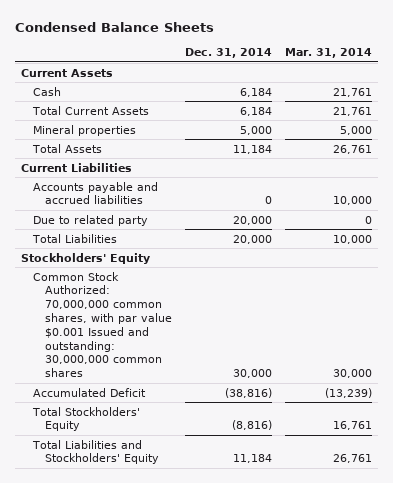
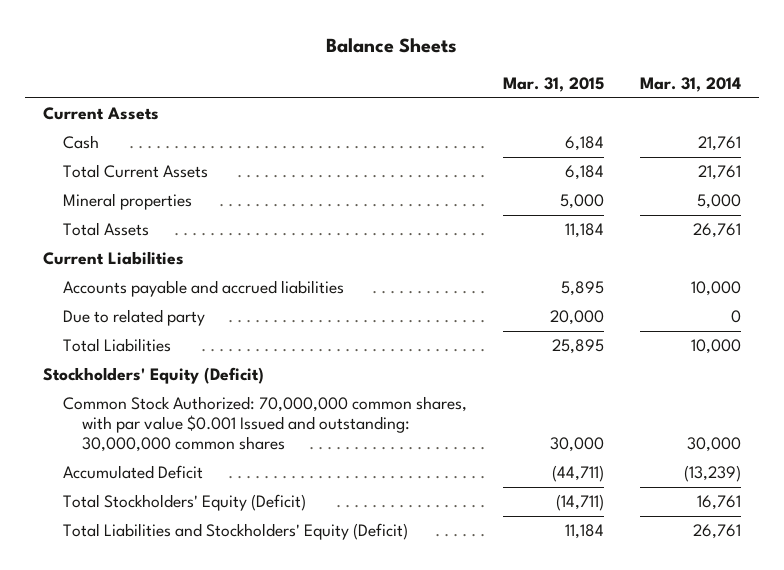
[14,21,214,32] Condensed Balance Sheets -> [326,37,458,53] Balance Sheets
[184,48,272,59] Dec. 31, 2014 -> none
none -> [503,76,605,92] Mar. 31, 2015
[21,252,151,264] Stockholders' Equity -> [43,366,265,384] Stockholders' Equity (Deficit)
[31,406,140,432] Total Stockholders' Equity -> [62,493,306,511] Total Stockholders' Equity (Deficit)
[31,439,159,465] Total Liabilities and Stockholders' Equity -> [62,522,408,540] Total Liabilities and Stockholders' Equity (Deficit)

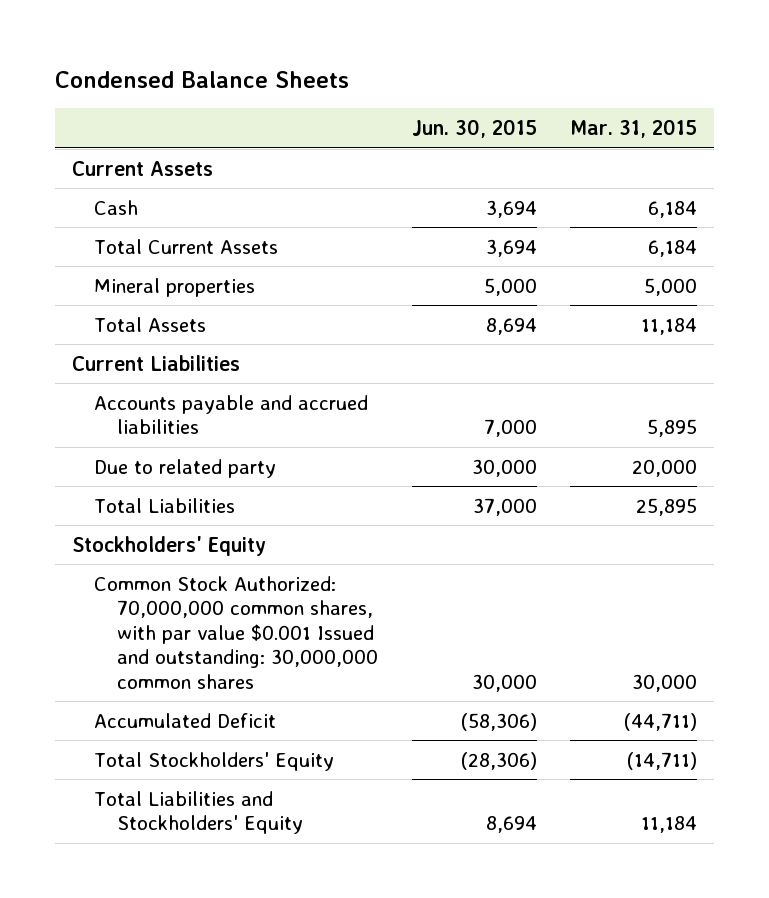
[326,37,458,53] Balance Sheets -> [55,70,350,88] Condensed Balance Sheets
[640,76,742,92] Mar. 31, 2014 -> none
none -> [411,119,537,139] Jun. 30, 2015
[43,366,265,384] Stockholders' Equity (Deficit) -> [72,535,267,556] Stockholders' Equity
[62,493,306,511] Total Stockholders' Equity (Deficit) -> [94,751,335,771] Total Stockholders' Equity
[62,522,408,540] Total Liabilities and Stockholders' Equity (Deficit) -> [94,790,303,835] Total Liabilities and Stockholders' Equity

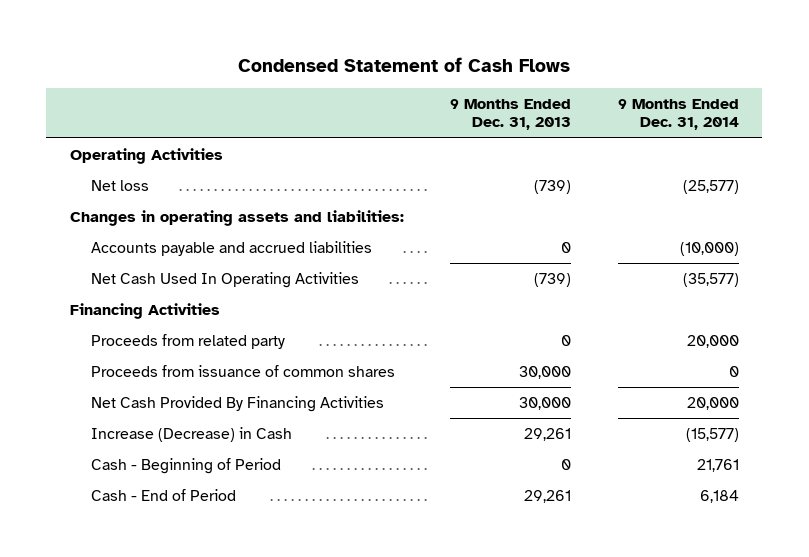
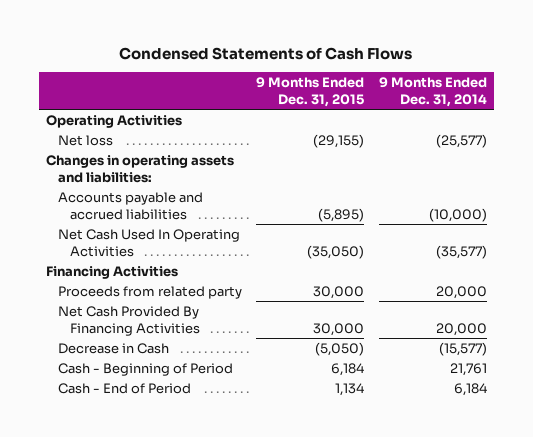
[238,56,571,72] Condensed Statement of Cash Flows -> [119,47,413,61] Condensed Statements of Cash Flows
[450,98,572,131] 9 Months Ended Dec. 31, 2013 -> none
none -> [256,76,365,107] 9 Months Ended Dec. 31, 2015
[91,365,396,378] Proceeds from issuance of common shares -> none
[91,427,293,443] Increase (Decrease) in Cash -> [58,342,170,354] Decrease in Cash

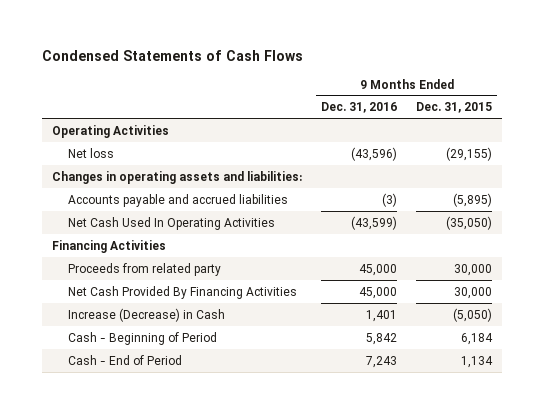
[378,76,487,107] 9 Months Ended Dec. 31, 2014 -> none
none -> [320,102,397,114] Dec. 31, 2016
[58,342,170,354] Decrease in Cash -> [68,307,226,322] Increase (Decrease) in Cash

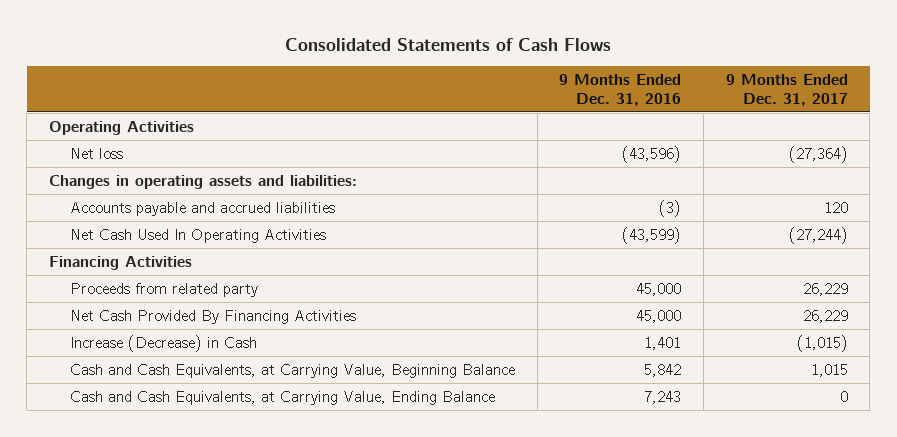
[42,50,304,62] Condensed Statements of Cash Flows -> [285,37,612,51] Consolidated Statements of Cash Flows
[416,102,493,114] Dec. 31, 2015 -> none
none -> [725,73,848,106] 9 Months Ended Dec. 31, 2017
[68,331,218,345] Cash - Beginning of Period -> [69,363,515,378] Cash and Cash Equivalents, at Carrying Value, Beginning Balance
[68,354,183,365] Cash - End of Period -> [69,390,495,405] Cash and Cash Equivalents, at Carrying Value, Ending Balance

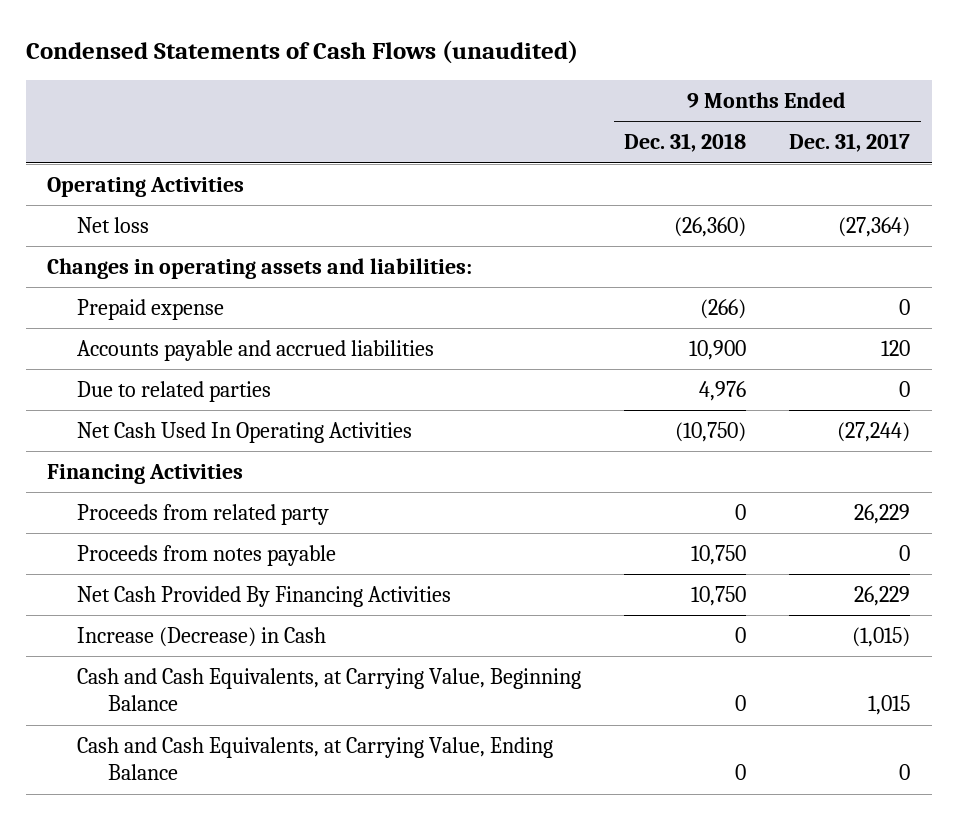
[285,37,612,51] Consolidated Statements of Cash Flows -> [25,39,578,64] Condensed Statements of Cash Flows (unaudited)
[559,73,682,106] 9 Months Ended Dec. 31, 2016 -> none
none -> [624,133,747,153] Dec. 31, 2018
none -> [77,298,225,320] Prepaid expense
none -> [77,380,272,402] Due to related parties
none -> [77,544,337,566] Proceeds from notes payable

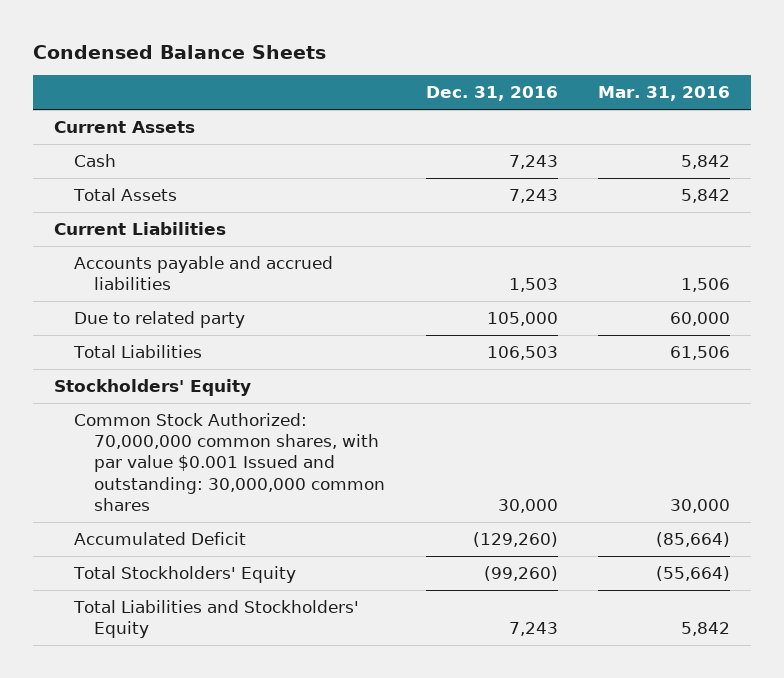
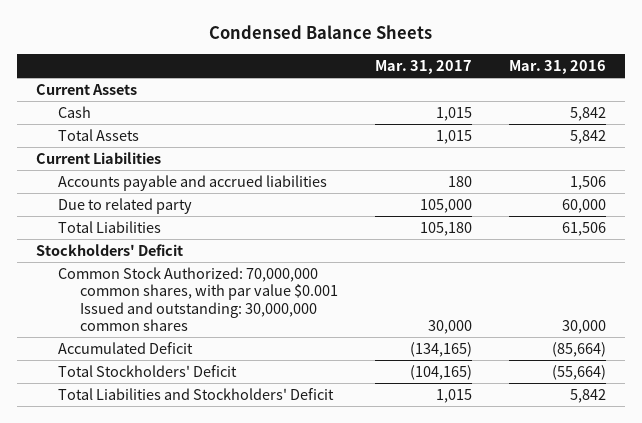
[425,86,558,102] Dec. 31, 2016 -> none
none -> [375,59,473,74] Mar. 31, 2017
[53,378,251,396] Stockholders' Equity -> [35,243,183,256] Stockholders' Deficit
[72,565,296,583] Total Stockholders' Equity -> [57,364,237,377] Total Stockholders' Deficit
[72,599,359,639] Total Liabilities and Stockholders' Equity -> [57,387,334,400] Total Liabilities and Stockholders' Deficit

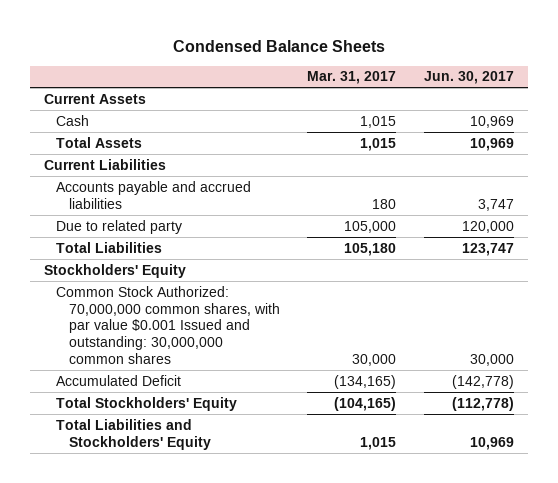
[509,59,607,74] Mar. 31, 2016 -> none
none -> [423,71,514,85] Jun. 30, 2017
[35,243,183,256] Stockholders' Deficit -> [44,263,187,278] Stockholders' Equity
[57,364,237,377] Total Stockholders' Deficit -> [56,396,238,411] Total Stockholders' Equity
[57,387,334,400] Total Liabilities and Stockholders' Deficit -> [56,418,211,450] Total Liabilities and Stockholders' Equity

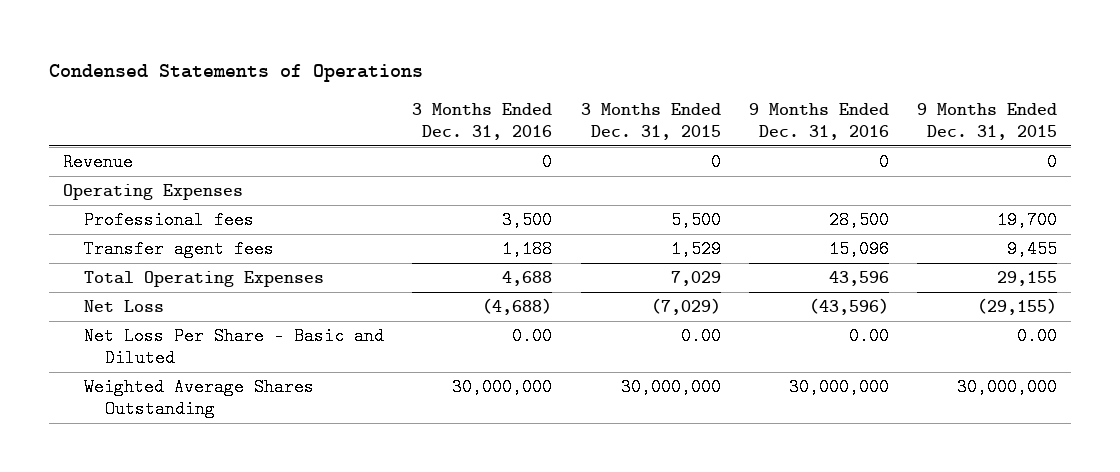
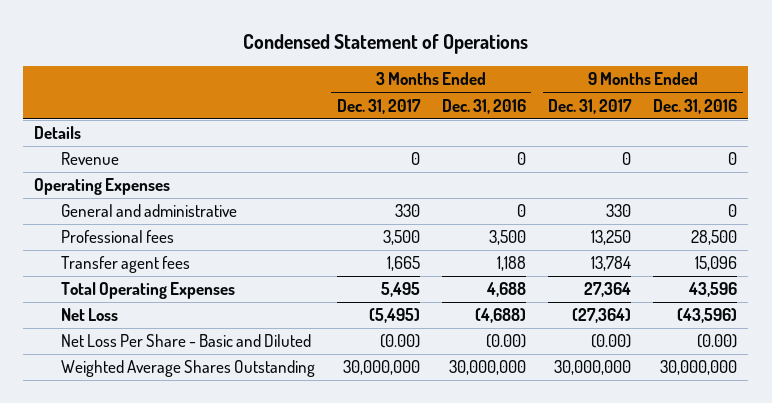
[48,63,423,82] Condensed Statements of Operations -> [242,34,528,55] Condensed Statement of Operations
[580,103,721,140] 3 Months Ended Dec. 31, 2015 -> none
[917,103,1058,140] 9 Months Ended Dec. 31, 2015 -> none
none -> [336,98,421,114] Dec. 31, 2017
none -> [548,98,633,114] Dec. 31, 2017
none -> [34,126,82,140] Details
none -> [60,204,237,218] General and administrative
[512,327,553,346] 0.00 -> [485,334,526,349] (0.00)
[848,327,889,346] 0.00 -> [697,334,738,349] (0.00)

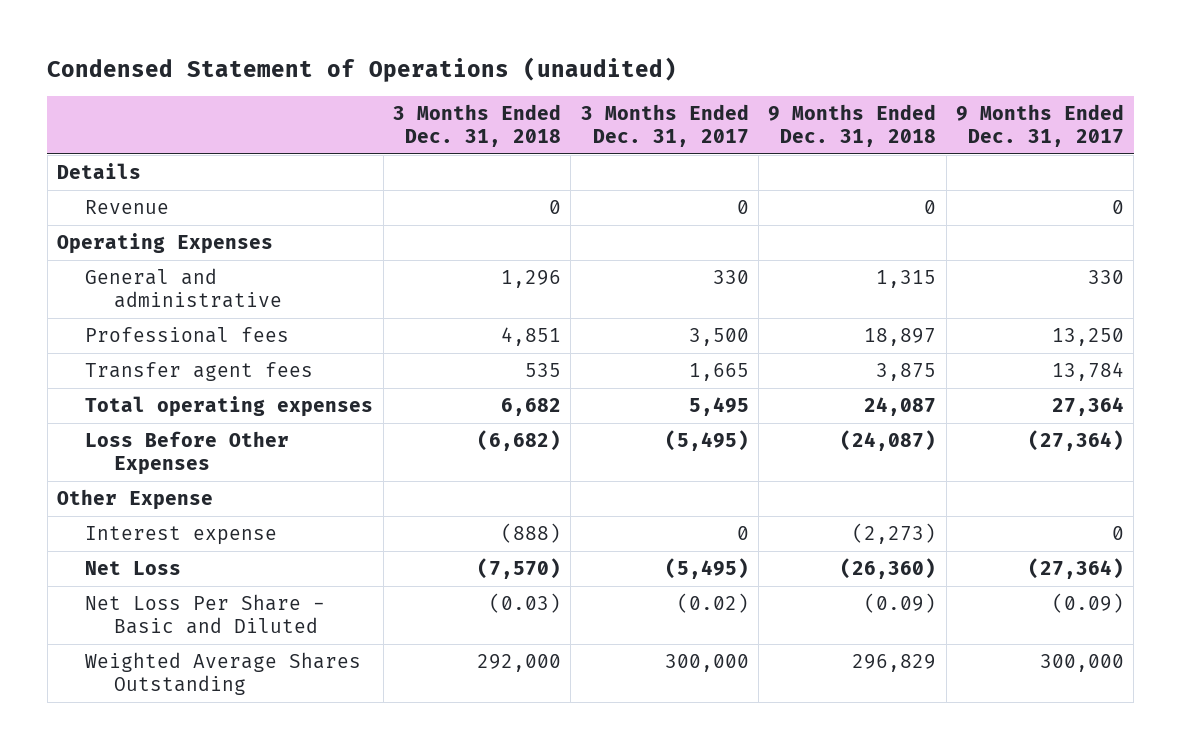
[242,34,528,55] Condensed Statement of Operations -> [47,56,678,82] Condensed Statement of Operations (unaudited)
[441,98,526,114] Dec. 31, 2016 -> none
[653,98,738,114] Dec. 31, 2016 -> none
none -> [393,104,562,147] 3 Months Ended Dec. 31, 2018
none -> [768,104,937,147] 9 Months Ended Dec. 31, 2018
[60,282,235,300] Total Operating Expenses -> [85,396,374,418] Total operating expenses
none -> [85,431,290,475] Loss Before Other Expenses
none -> [57,489,214,511] Other Expense
none -> [85,526,278,546] Interest expense
[379,334,420,349] (0.00) -> [676,593,749,614] (0.02)
[591,334,632,349] (0.00) -> [1051,593,1124,614] (0.09)
[342,360,420,376] 30,000,000 -> [664,654,749,673] 300,000
[554,360,632,376] 30,000,000 -> [1039,654,1124,673] 300,000

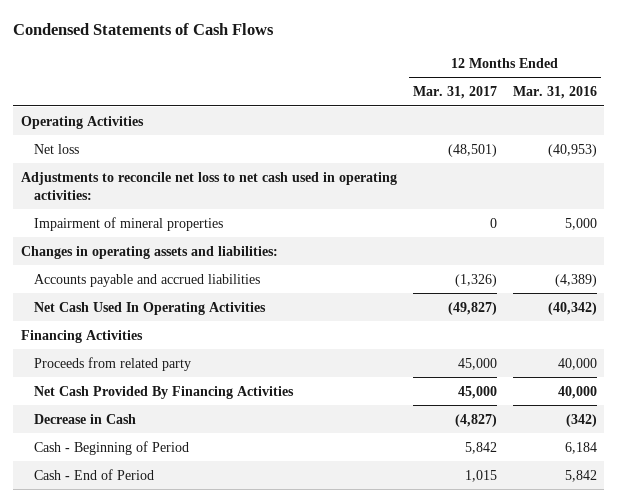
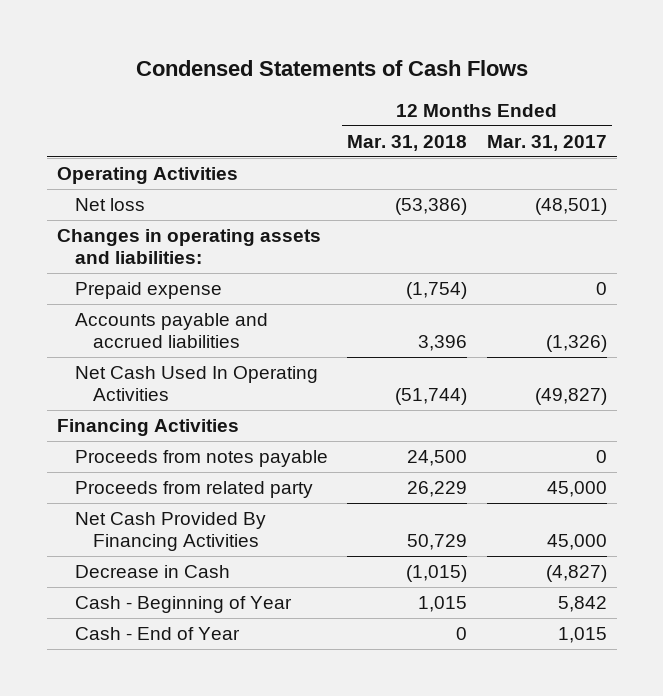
[512,86,597,100] Mar. 31, 2016 -> none
none -> [347,134,468,151] Mar. 31, 2018
[20,171,397,201] Adjustments to reconcile net loss to net cash used in operating activities: -> none
[34,216,224,231] Impairment of mineral properties -> none
none -> [74,281,222,299] Prepaid expense
none -> [74,449,328,467] Proceeds from notes payable
[34,440,190,455] Cash - Beginning of Period -> [74,595,292,613] Cash - Beginning of Year
[34,468,155,480] Cash - End of Period -> [74,626,240,640] Cash - End of Year

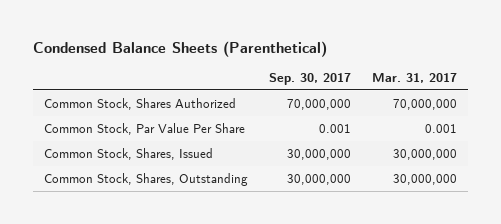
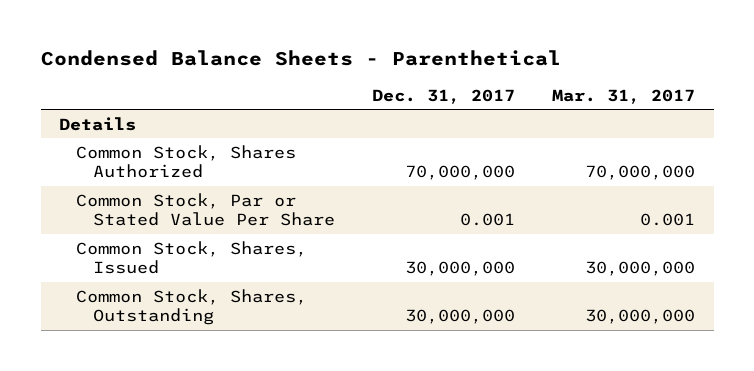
[33,40,328,57] Condensed Balance Sheets (Parenthetical) -> [40,50,561,67] Condensed Balance Sheets - Parenthetical
[268,72,351,85] Sep. 30, 2017 -> none
none -> [372,88,516,104] Dec. 31, 2017
none -> [59,116,137,131] Details
[43,122,245,135] Common Stock, Par Value Per Share -> [76,192,336,227] Common Stock, Par or Stated Value Per Share

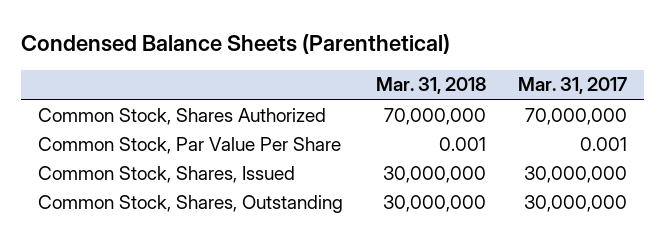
[40,50,561,67] Condensed Balance Sheets - Parenthetical -> [21,33,451,54] Condensed Balance Sheets (Parenthetical)
[372,88,516,104] Dec. 31, 2017 -> none
none -> [375,77,486,95] Mar. 31, 2018
[59,116,137,131] Details -> none
[76,192,336,227] Common Stock, Par or Stated Value Per Share -> [37,136,341,154] Common Stock, Par Value Per Share

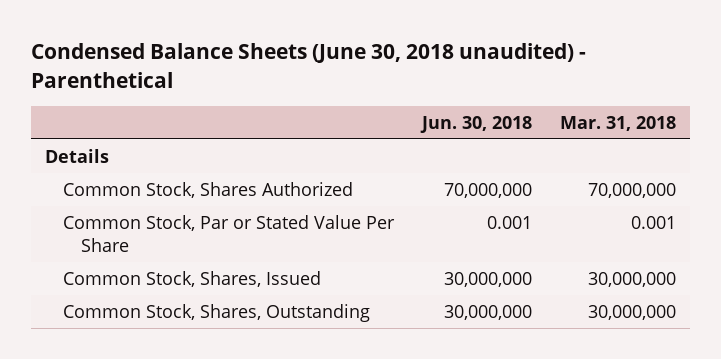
[21,33,451,54] Condensed Balance Sheets (Parenthetical) -> [31,43,587,88] Condensed Balance Sheets (June 30, 2018 unaudited) - Parenthetical
[518,77,628,95] Mar. 31, 2017 -> none
none -> [420,115,533,133] Jun. 30, 2018
none -> [45,149,110,164] Details
[37,136,341,154] Common Stock, Par Value Per Share -> [63,215,396,252] Common Stock, Par or Stated Value Per Share

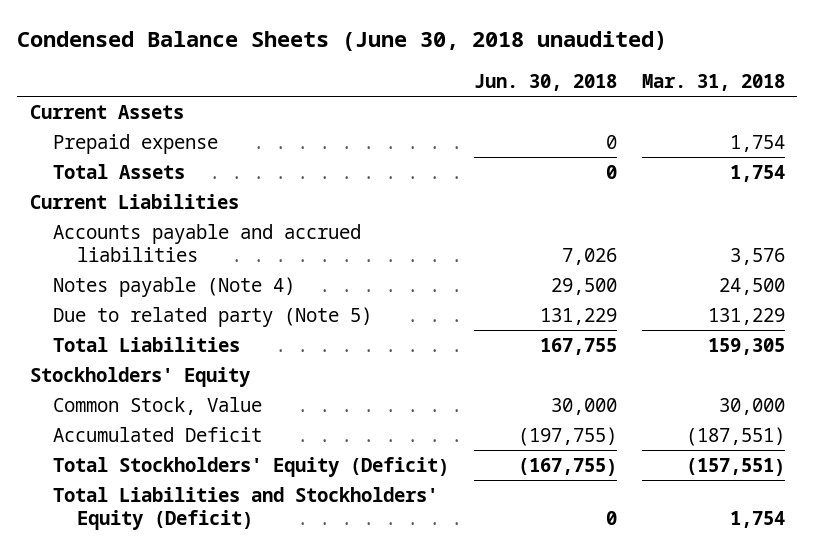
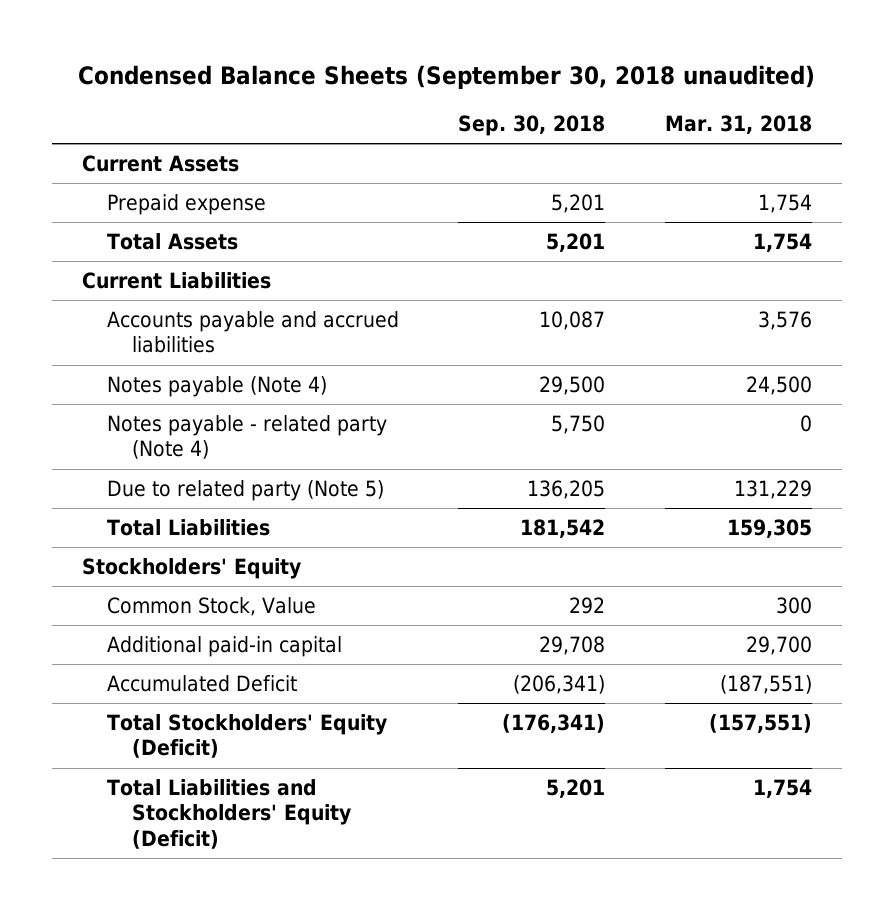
[17,30,668,51] Condensed Balance Sheets (June 30, 2018 unaudited) -> [77,64,815,89] Condensed Balance Sheets (September 30, 2018 unaudited)
[474,73,618,91] Jun. 30, 2018 -> none
none -> [458,115,606,137] Sep. 30, 2018
none -> [107,415,388,460] Notes payable - related party (Note 4)
[718,398,785,416] 30,000 -> [775,597,812,615] 300
none -> [107,636,343,658] Additional paid-in capital

